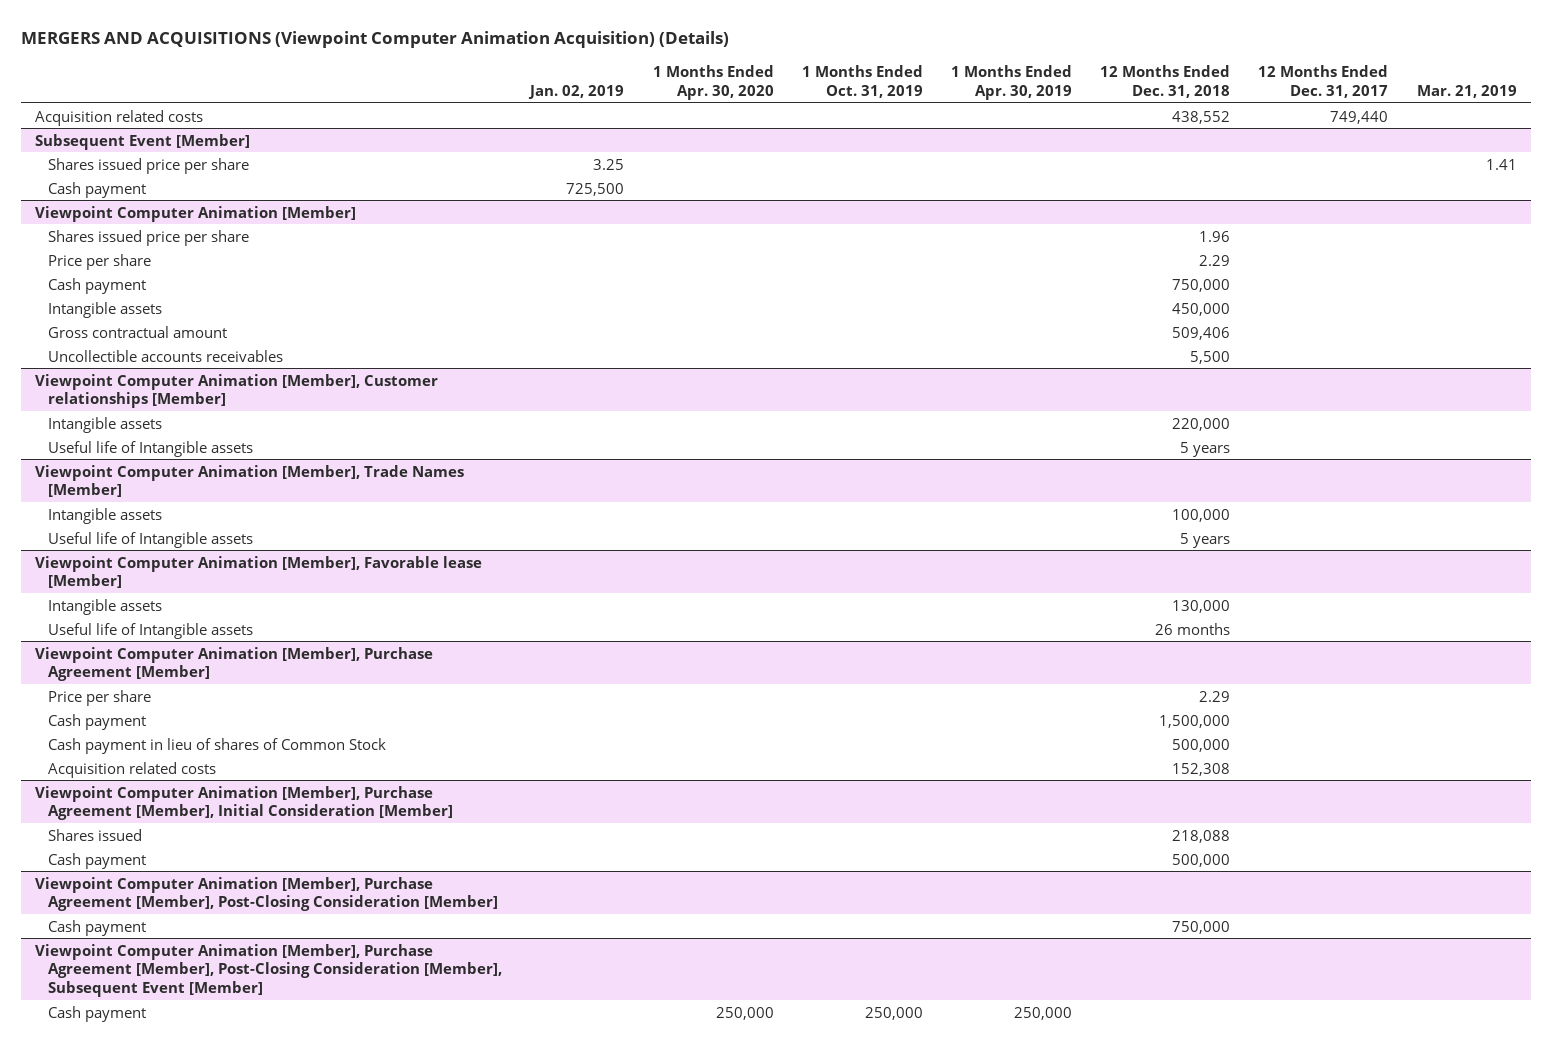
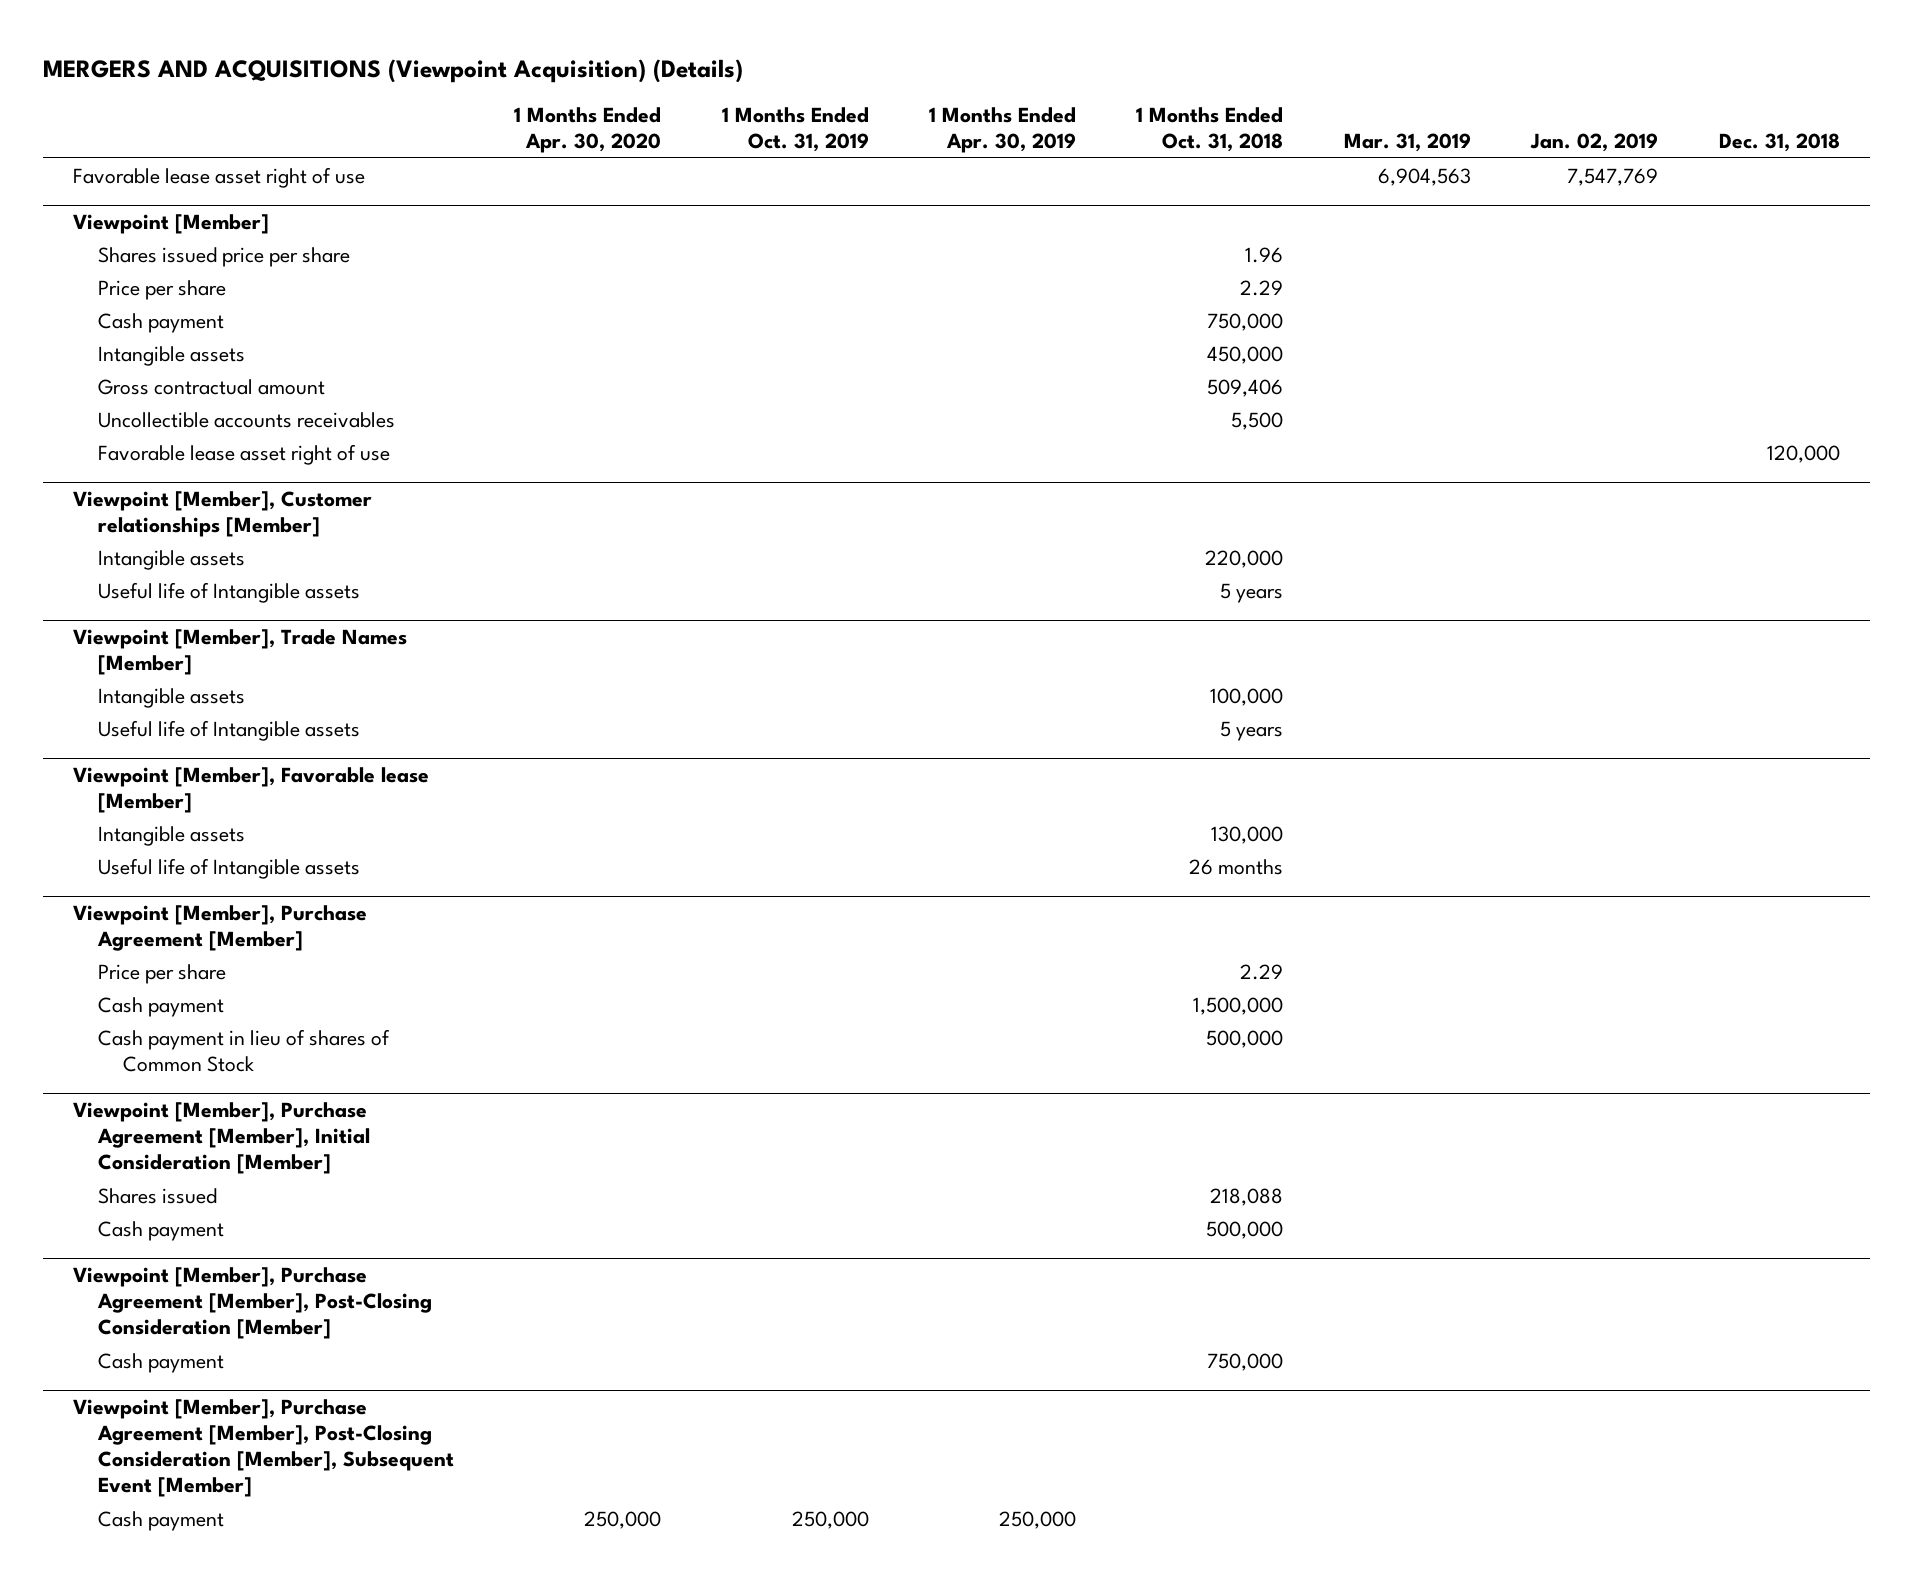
[21,31,730,49] MERGERS AND ACQUISITIONS (Viewpoint Computer Animation Acquisition) (Details) -> [43,58,744,83] MERGERS AND ACQUISITIONS (Viewpoint Acquisition) (Details)
[1100,64,1231,98] 12 Months Ended Dec. 31, 2018 -> none
[1258,64,1389,98] 12 Months Ended Dec. 31, 2017 -> none
[1416,84,1517,98] Mar. 21, 2019 -> none
none -> [1136,107,1284,153] 1 Months Ended Oct. 31, 2018
none -> [1343,133,1471,153] Mar. 31, 2019
none -> [1718,133,1840,153] Dec. 31, 2018
[35,109,204,126] Acquisition related costs -> none
[35,133,251,150] Subsequent Event [Member] -> none
[48,157,250,174] Shares issued price per share -> none
[48,181,147,198] Cash payment -> none
none -> [73,166,366,188] Favorable lease asset right of use
[35,205,357,222] Viewpoint Computer Animation [Member] -> [73,213,270,234] Viewpoint [Member]
none -> [97,443,390,465] Favorable lease asset right of use
[35,373,439,409] Viewpoint Computer Animation [Member], Customer relationships [Member] -> [73,490,373,537] Viewpoint [Member], Customer relationships [Member]
[35,464,465,498] Viewpoint Computer Animation [Member], Trade Names [Member] -> [73,628,408,675] Viewpoint [Member], Trade Names [Member]
[35,555,483,589] Viewpoint Computer Animation [Member], Favorable lease [Member] -> [73,766,430,813] Viewpoint [Member], Favorable lease [Member]
[35,646,434,682] Viewpoint Computer Animation [Member], Purchase Agreement [Member] -> [73,904,368,951] Viewpoint [Member], Purchase Agreement [Member]
[48,761,217,778] Acquisition related costs -> none
[35,785,454,821] Viewpoint Computer Animation [Member], Purchase Agreement [Member], Initial Consideration [Member] -> [73,1101,370,1175] Viewpoint [Member], Purchase Agreement [Member], Initial Consideration [Member]
[35,876,499,912] Viewpoint Computer Animation [Member], Purchase Agreement [Member], Post-Closing Consideration [Member] -> [73,1266,432,1340] Viewpoint [Member], Purchase Agreement [Member], Post-Closing Consideration [Member]
[35,943,503,998] Viewpoint Computer Animation [Member], Purchase Agreement [Member], Post-Closing Consideration [Member], Subsequent Event [Member] -> [73,1398,454,1498] Viewpoint [Member], Purchase Agreement [Member], Post-Closing Consideration [Member], Subsequent Event [Member]

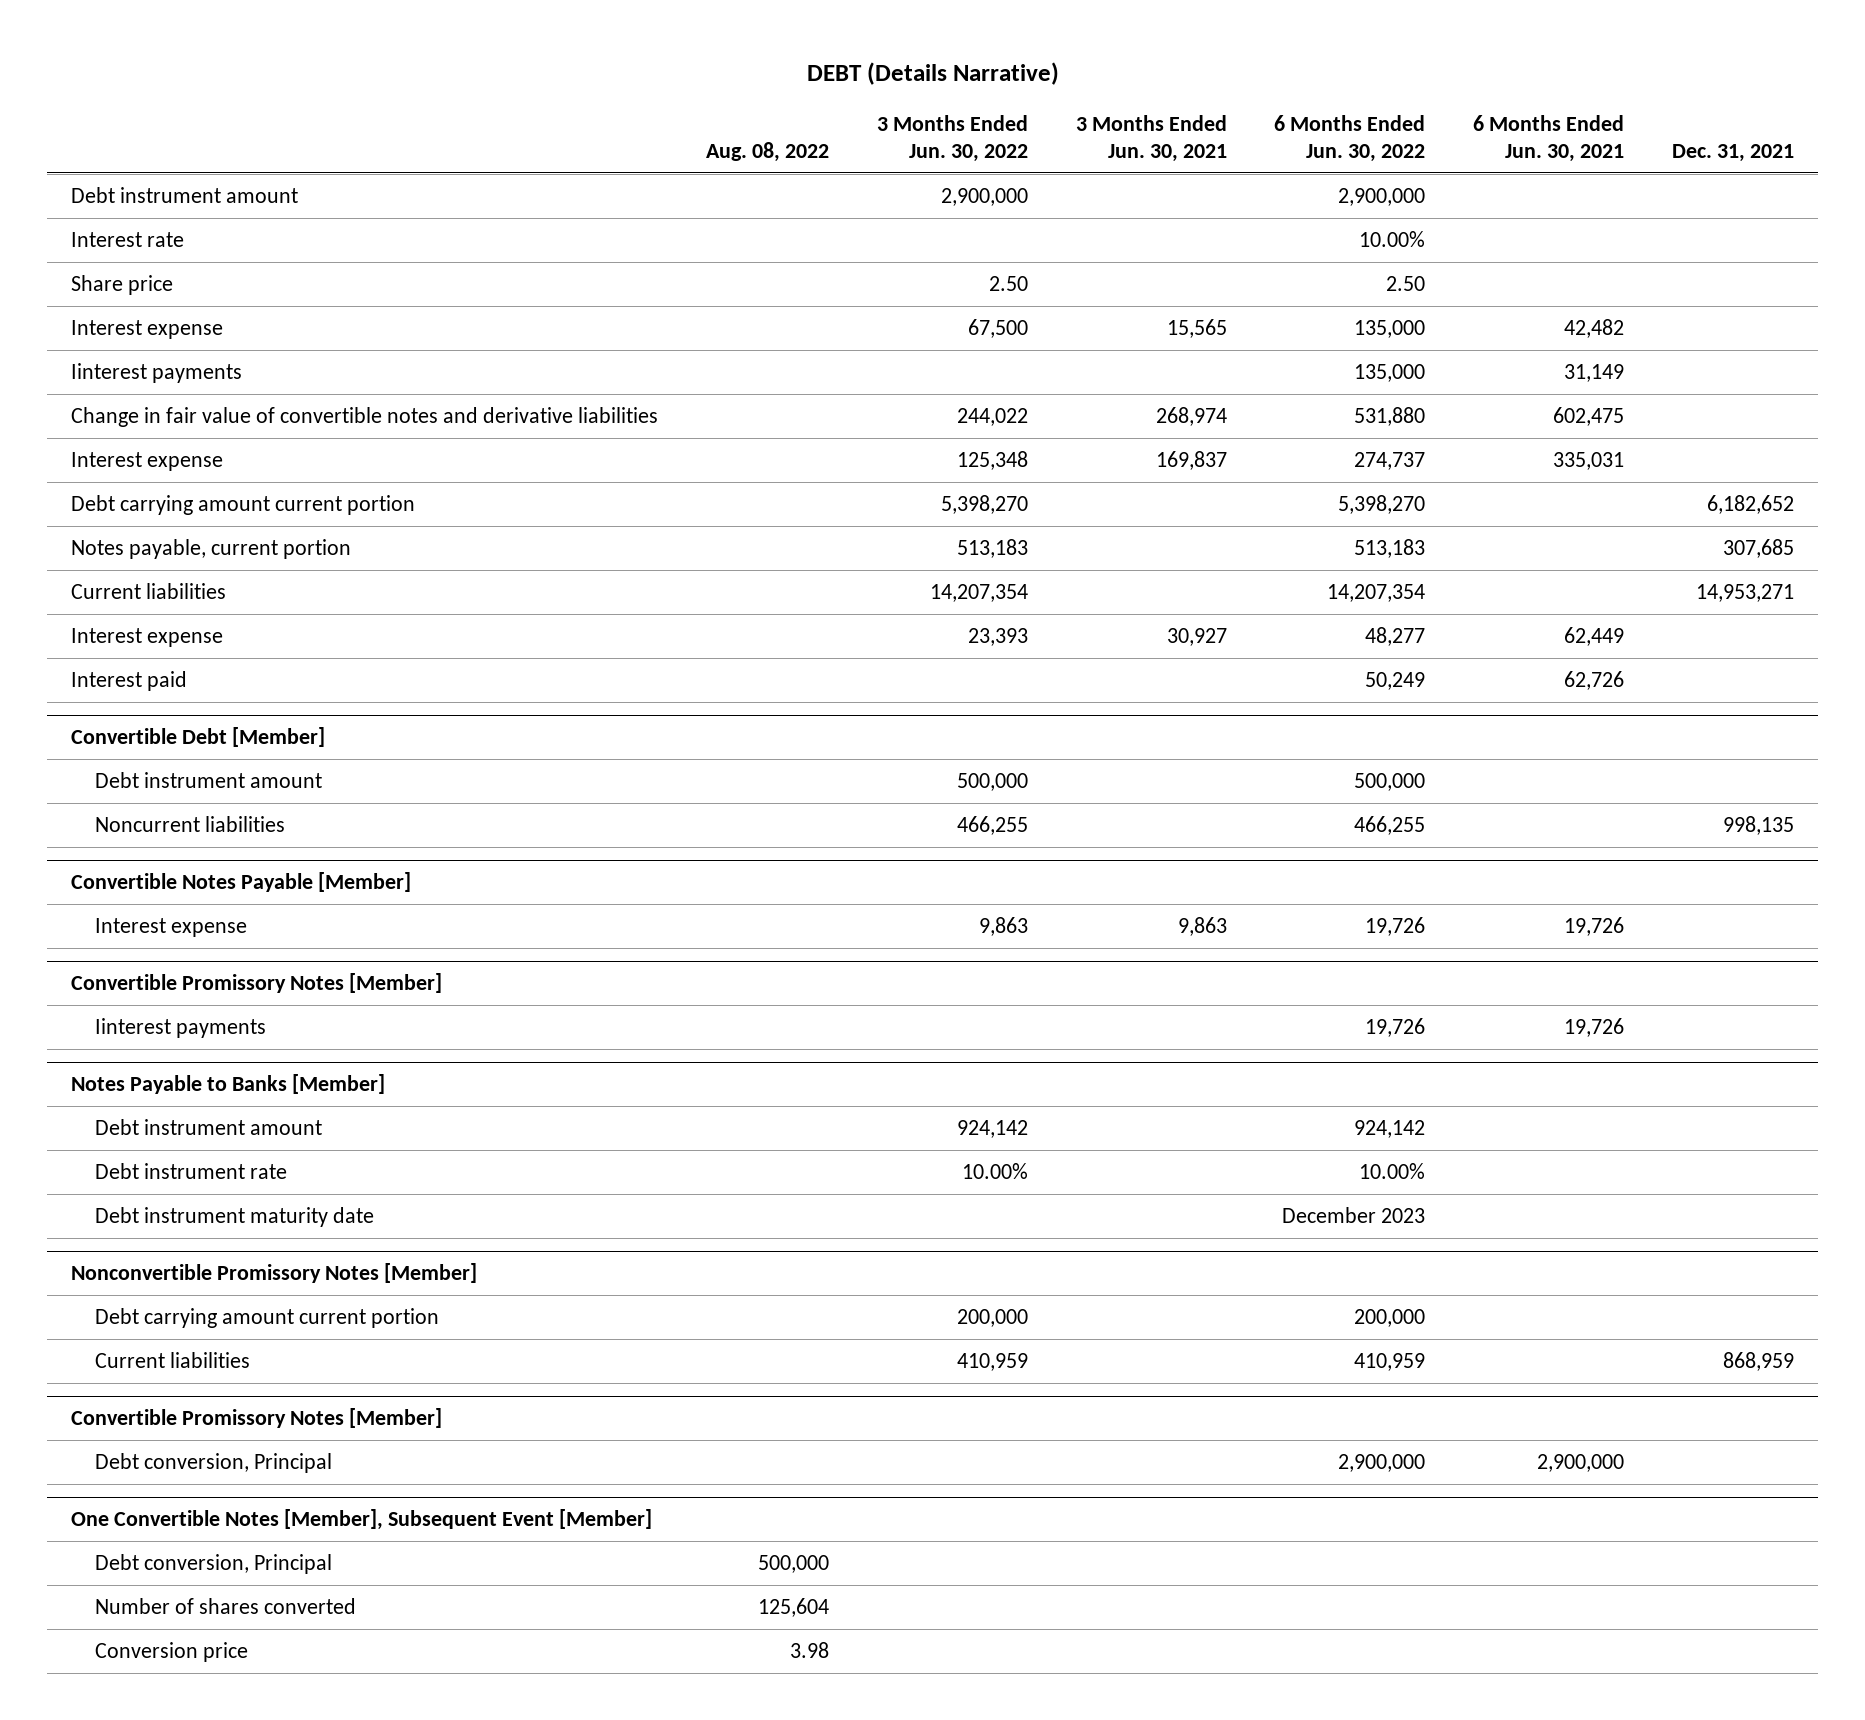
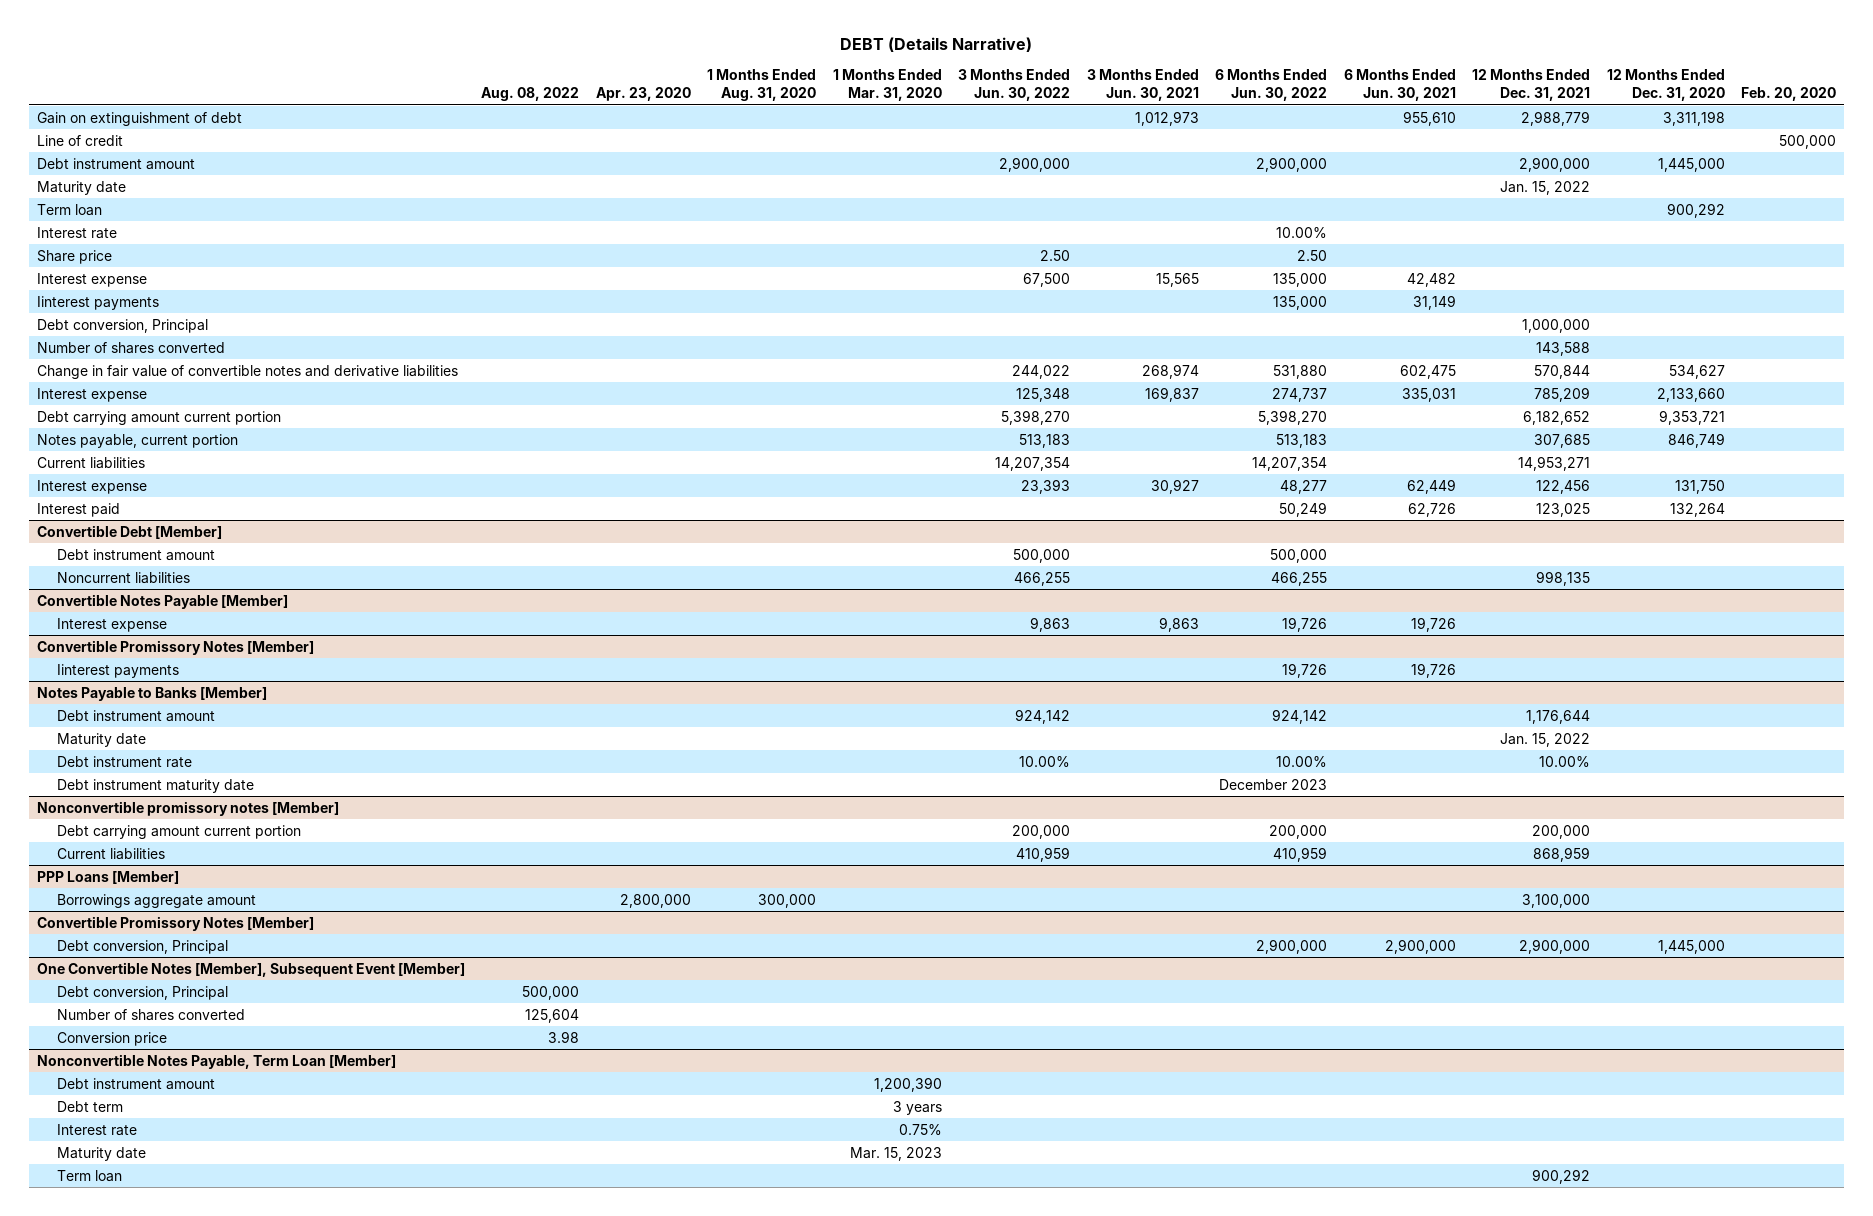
[1671,144,1794,163] Dec. 31, 2021 -> none
none -> [595,87,691,102] Apr. 23, 2020
none -> [707,69,817,102] 1 Months Ended Aug. 31, 2020
none -> [832,69,942,102] 1 Months Ended Mar. 31, 2020
none -> [1472,69,1591,102] 12 Months Ended Dec. 31, 2021
none -> [1606,69,1725,102] 12 Months Ended Dec. 31, 2020
none -> [1741,87,1837,102] Feb. 20, 2020
none -> [36,111,242,126] Gain on extinguishment of debt
none -> [36,134,123,146] Line of credit
none -> [36,180,126,195] Maturity date
none -> [36,203,102,216] Term loan
none -> [36,318,208,333] Debt conversion, Principal
none -> [36,341,225,354] Number of shares converted
none -> [56,732,146,747] Maturity date
[71,1263,478,1284] Nonconvertible Promissory Notes [Member] -> [36,800,339,816] Nonconvertible promissory notes [Member]
none -> [36,870,179,884] PPP Loans [Member]
none -> [56,893,256,908] Borrowings aggregate amount
none -> [36,1053,396,1069] Nonconvertible Notes Payable, Term Loan [Member]
none -> [56,1077,215,1090] Debt instrument amount
none -> [56,1100,123,1112] Debt term
none -> [56,1123,137,1136] Interest rate
none -> [56,1146,146,1161] Maturity date
none -> [56,1169,122,1182] Term loan

